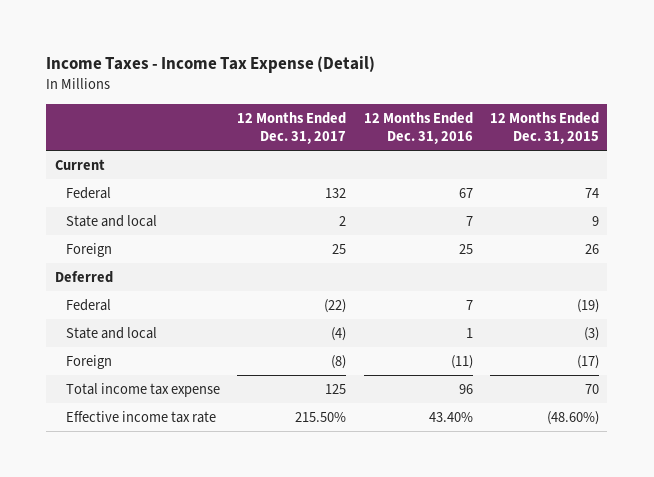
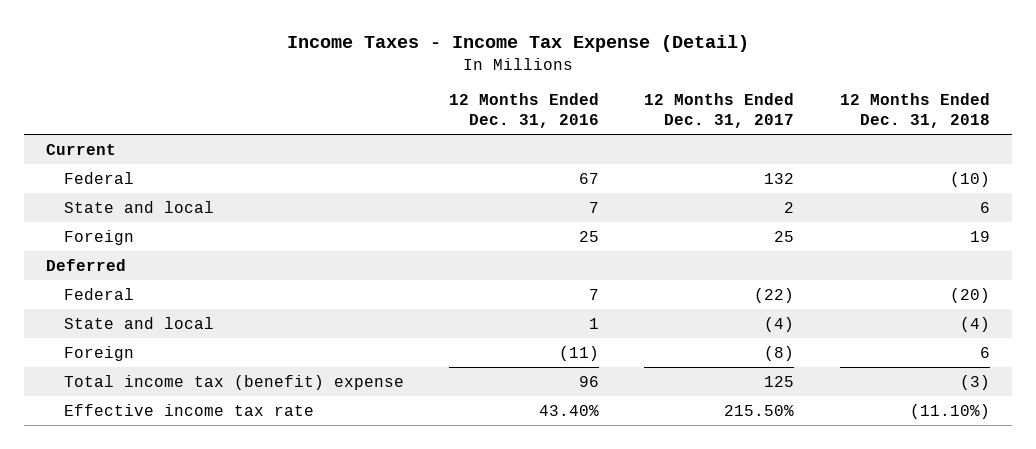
[489,111,599,145] 12 Months Ended Dec. 31, 2015 -> none
none -> [839,93,990,128] 12 Months Ended Dec. 31, 2018
[66,382,221,397] Total income tax expense -> [63,374,404,390] Total income tax (benefit) expense

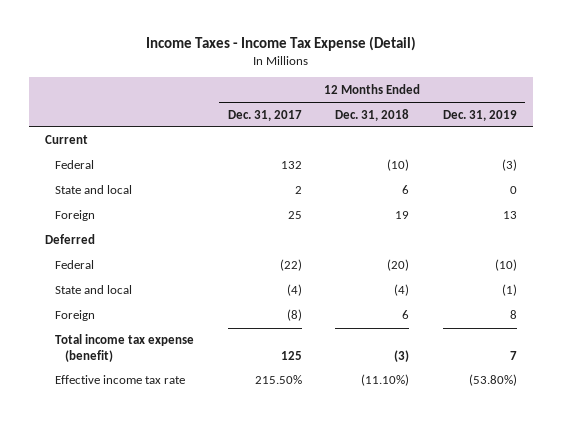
[449,93,600,128] 12 Months Ended Dec. 31, 2016 -> none
none -> [442,109,517,121] Dec. 31, 2019
[63,374,404,390] Total income tax (benefit) expense -> [55,334,195,363] Total income tax expense (benefit)

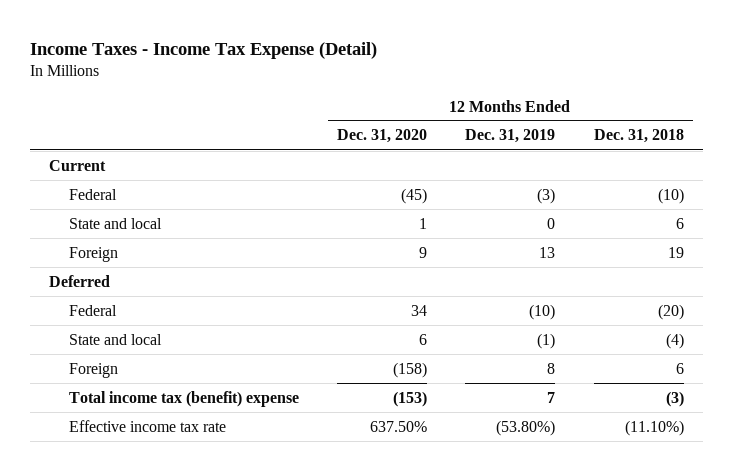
[227,109,302,121] Dec. 31, 2017 -> none
none -> [337,129,428,144] Dec. 31, 2020
[55,334,195,363] Total income tax expense (benefit) -> [68,390,299,407] Total income tax (benefit) expense

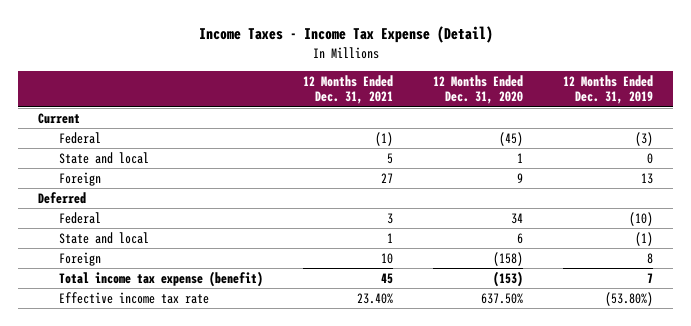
[593,129,684,144] Dec. 31, 2018 -> none
none -> [302,74,393,105] 12 Months Ended Dec. 31, 2021
[68,390,299,407] Total income tax (benefit) expense -> [58,270,263,287] Total income tax expense (benefit)

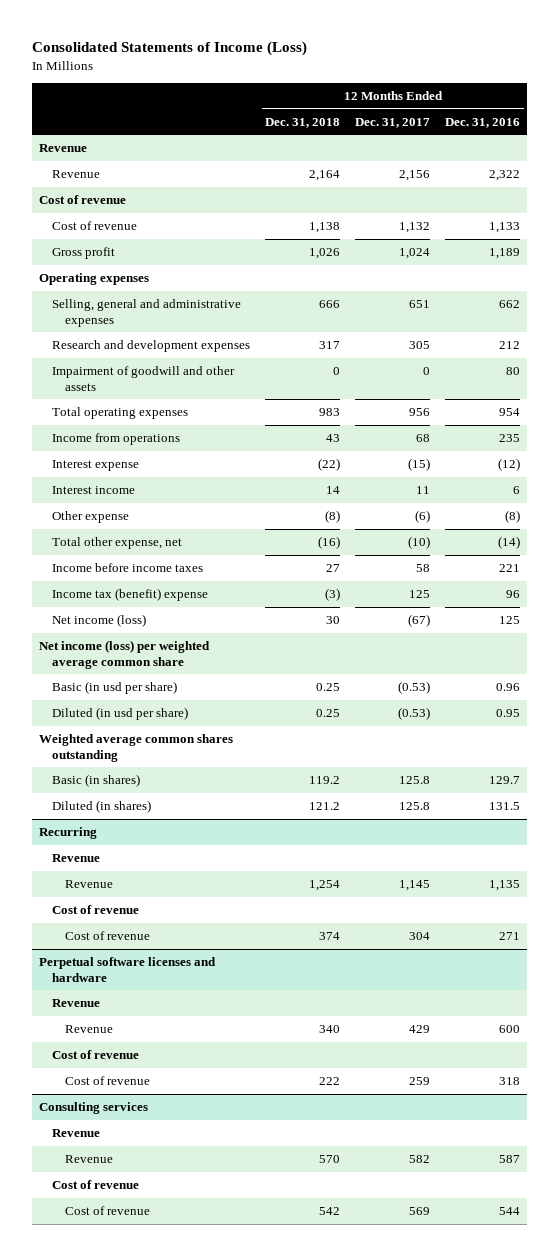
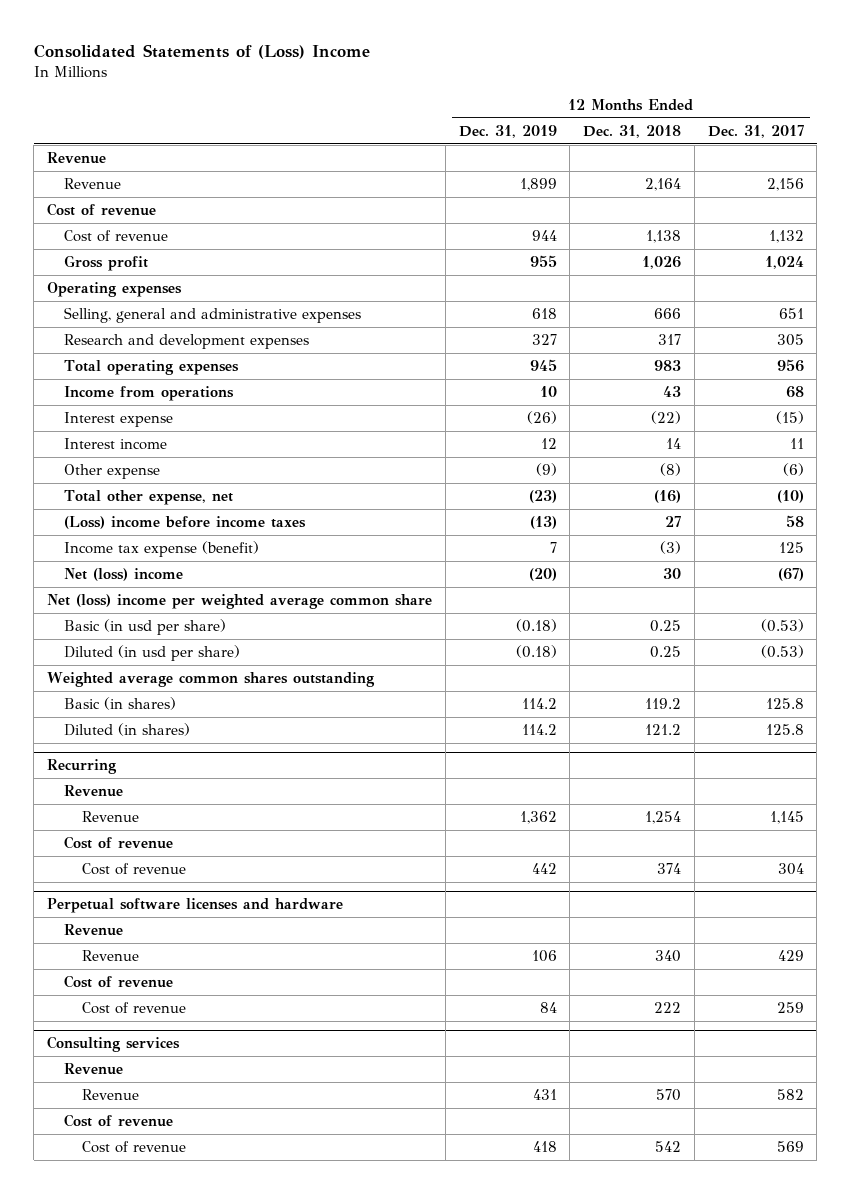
[32,41,308,57] Consolidated Statements of Income (Loss) -> [33,43,370,59] Consolidated Statements of (Loss) Income
[445,117,521,128] Dec. 31, 2016 -> none
none -> [458,124,557,138] Dec. 31, 2019
[52,366,236,391] Impairment of goodwill and other assets -> none
[52,563,204,573] Income before income taxes -> [64,516,307,530] (Loss) income before income taxes
[52,588,209,602] Income tax (benefit) expense -> [64,541,260,558] Income tax expense (benefit)
[52,614,147,628] Net income (loss) -> [64,568,184,582] Net (loss) income
[39,640,211,669] Net income (loss) per weighted average common share -> [47,594,433,610] Net (loss) income per weighted average common share

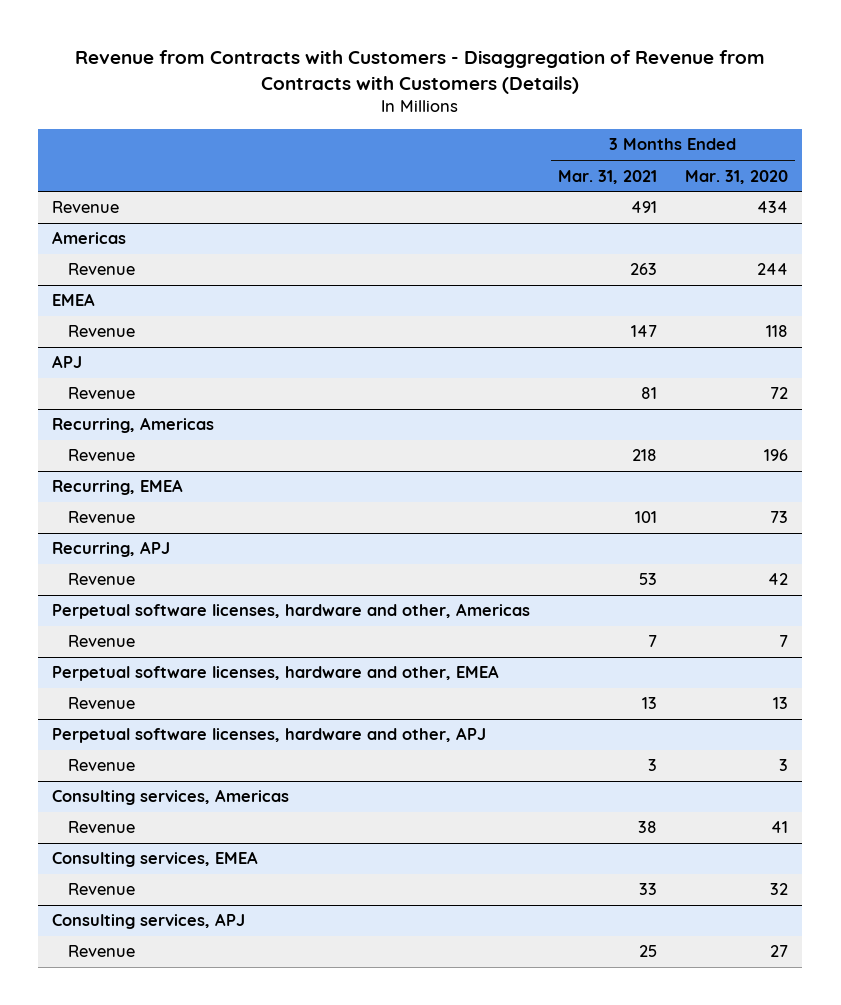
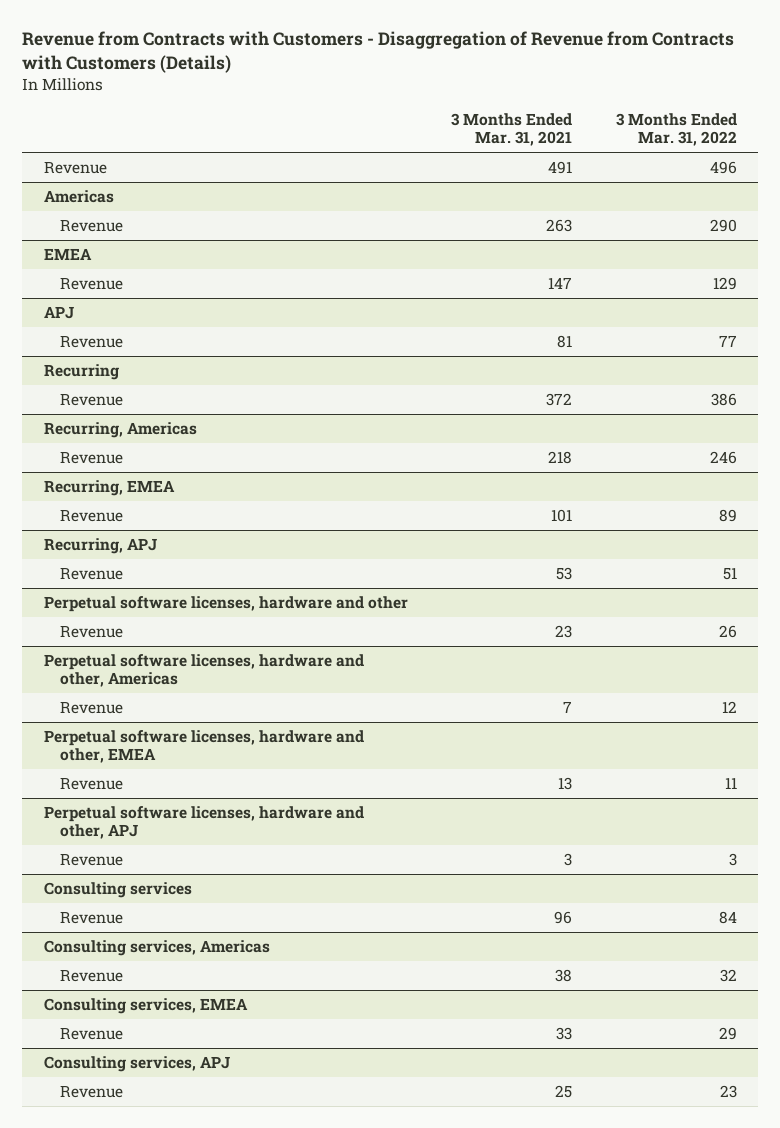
[685,169,789,184] Mar. 31, 2020 -> none
none -> [615,113,737,147] 3 Months Ended Mar. 31, 2022
none -> [43,363,119,380] Recurring
none -> [59,393,123,406] Revenue
none -> [43,595,408,612] Perpetual software licenses, hardware and other
none -> [59,625,123,638] Revenue
none -> [43,881,192,898] Consulting services
none -> [59,911,123,924] Revenue

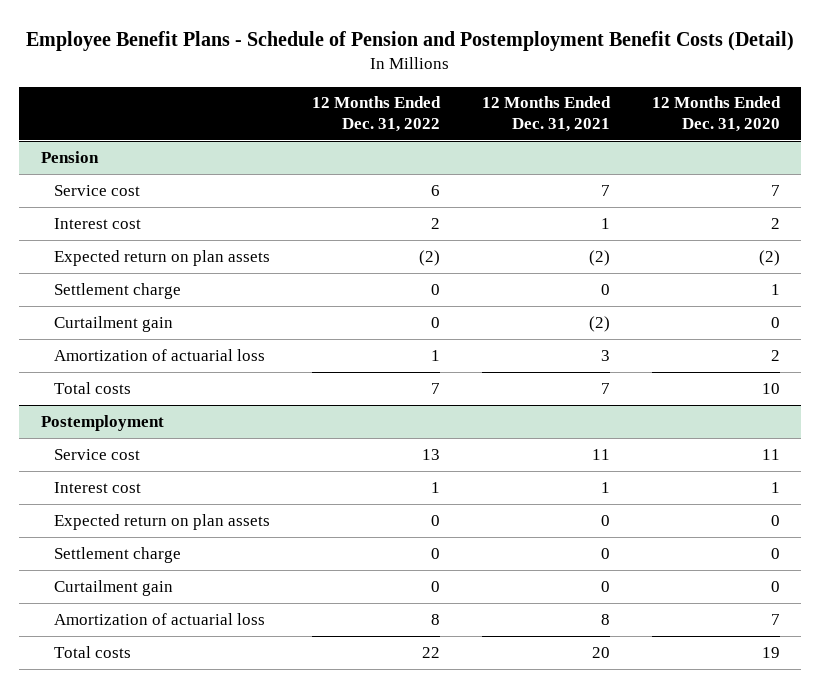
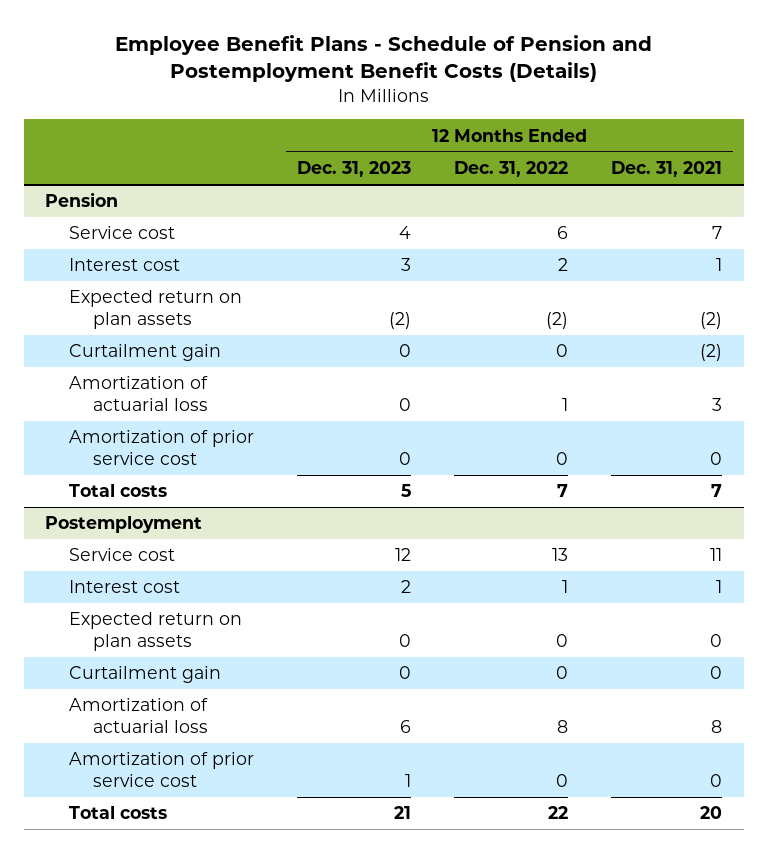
[26,31,795,52] Employee Benefit Plans - Schedule of Pension and Postemployment Benefit Costs (Detail) -> [114,34,652,83] Employee Benefit Plans - Schedule of Pension and Postemployment Benefit Costs (Details)
[652,96,782,132] 12 Months Ended Dec. 31, 2020 -> none
none -> [297,161,412,178] Dec. 31, 2023
[53,282,181,299] Settlement charge -> none
none -> [68,430,254,466] Amortization of prior service cost
[53,546,181,563] Settlement charge -> none
none -> [68,752,254,788] Amortization of prior service cost

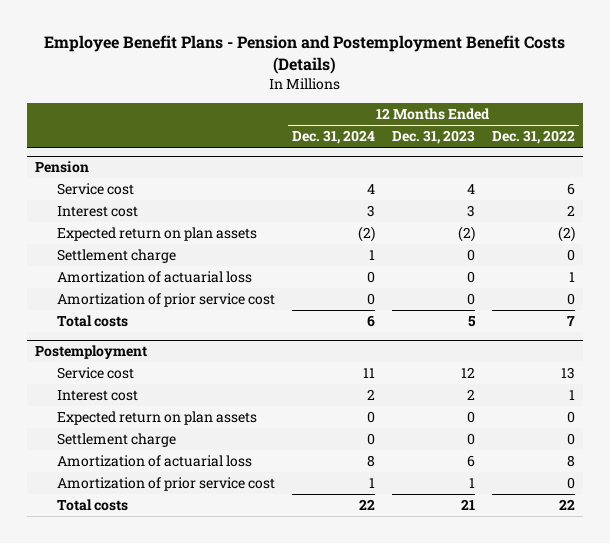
[114,34,652,83] Employee Benefit Plans - Schedule of Pension and Postemployment Benefit Costs (Details) -> [43,35,565,75] Employee Benefit Plans - Pension and Postemployment Benefit Costs (Details)
[611,161,723,178] Dec. 31, 2021 -> none
none -> [291,130,375,145] Dec. 31, 2024
[68,344,221,362] Curtailment gain -> none
none -> [57,249,177,264] Settlement charge
[68,666,221,684] Curtailment gain -> none
none -> [57,433,177,448] Settlement charge

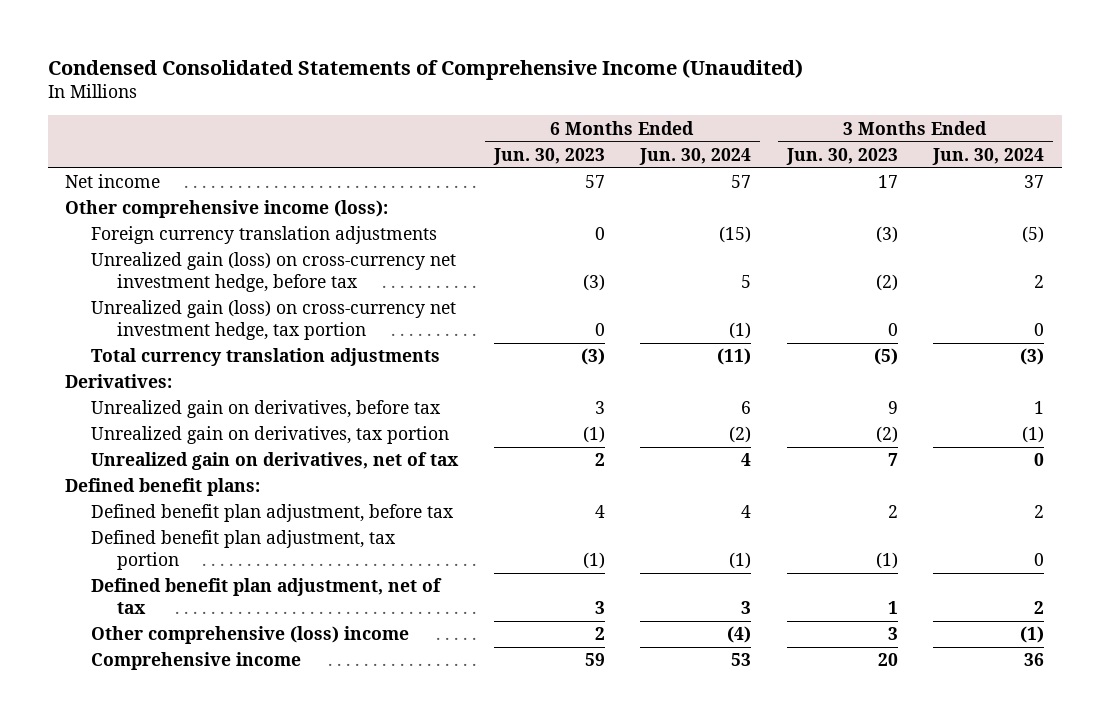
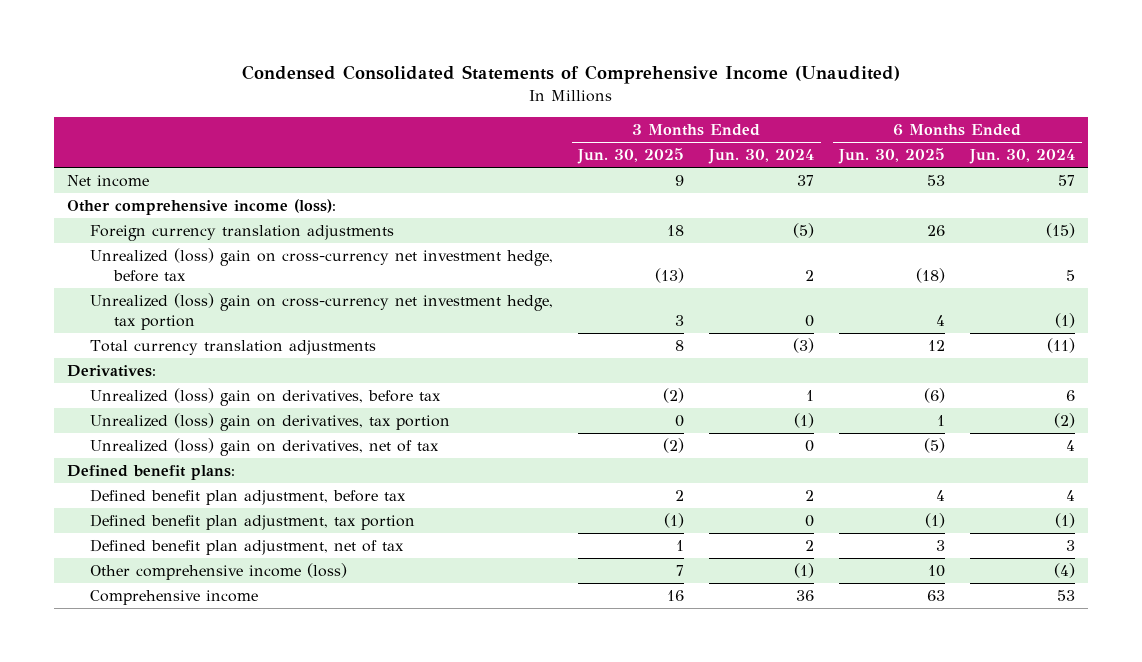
[492,148,605,166] Jun. 30, 2023 -> none
[785,148,898,166] Jun. 30, 2023 -> none
none -> [577,148,685,165] Jun. 30, 2025
none -> [838,148,946,165] Jun. 30, 2025
[91,252,457,293] Unrealized gain (loss) on cross-currency net investment hedge, before tax -> [90,248,554,283] Unrealized (loss) gain on cross-currency net investment hedge, before tax
[91,300,457,341] Unrealized gain (loss) on cross-currency net investment hedge, tax portion -> [90,293,554,331] Unrealized (loss) gain on cross-currency net investment hedge, tax portion
[91,400,442,419] Unrealized gain on derivatives, before tax -> [90,388,442,407] Unrealized (loss) gain on derivatives, before tax
[91,426,450,445] Unrealized gain on derivatives, tax portion -> [90,413,451,432] Unrealized (loss) gain on derivatives, tax portion
[91,452,460,471] Unrealized gain on derivatives, net of tax -> [90,438,440,457] Unrealized (loss) gain on derivatives, net of tax
[91,626,410,645] Other comprehensive (loss) income -> [90,563,348,581] Other comprehensive income (loss)

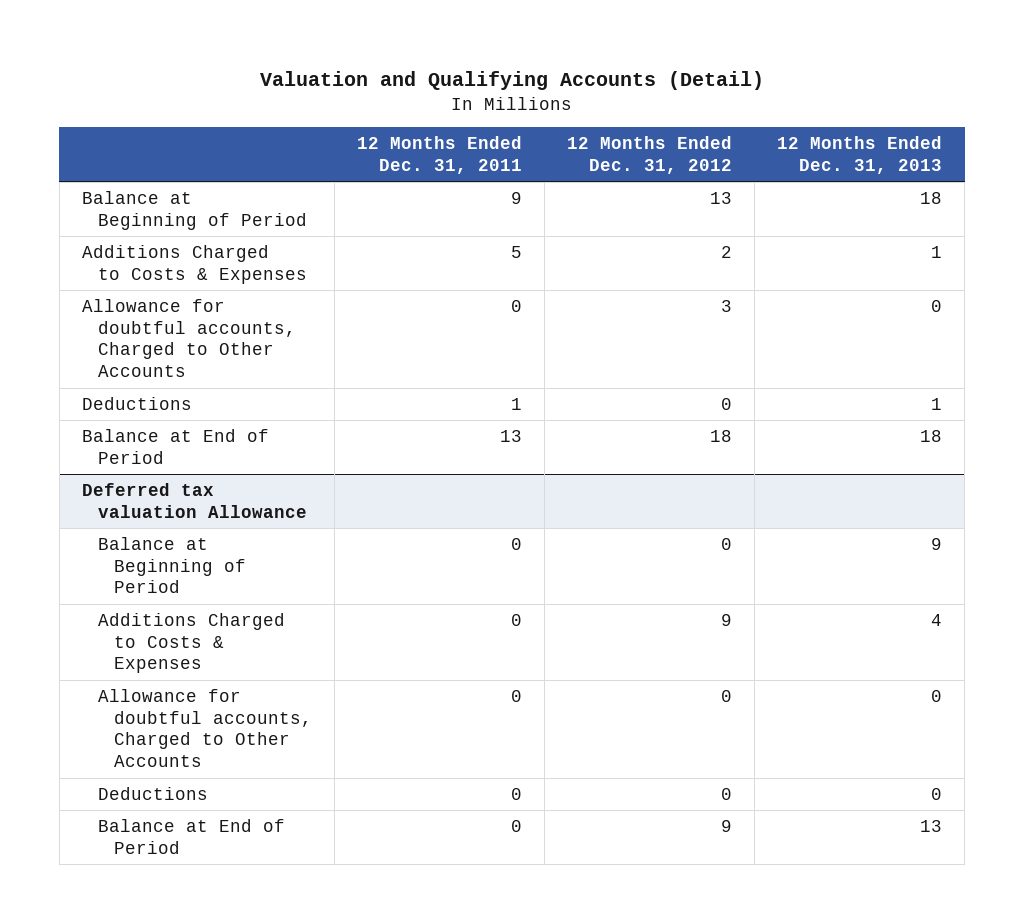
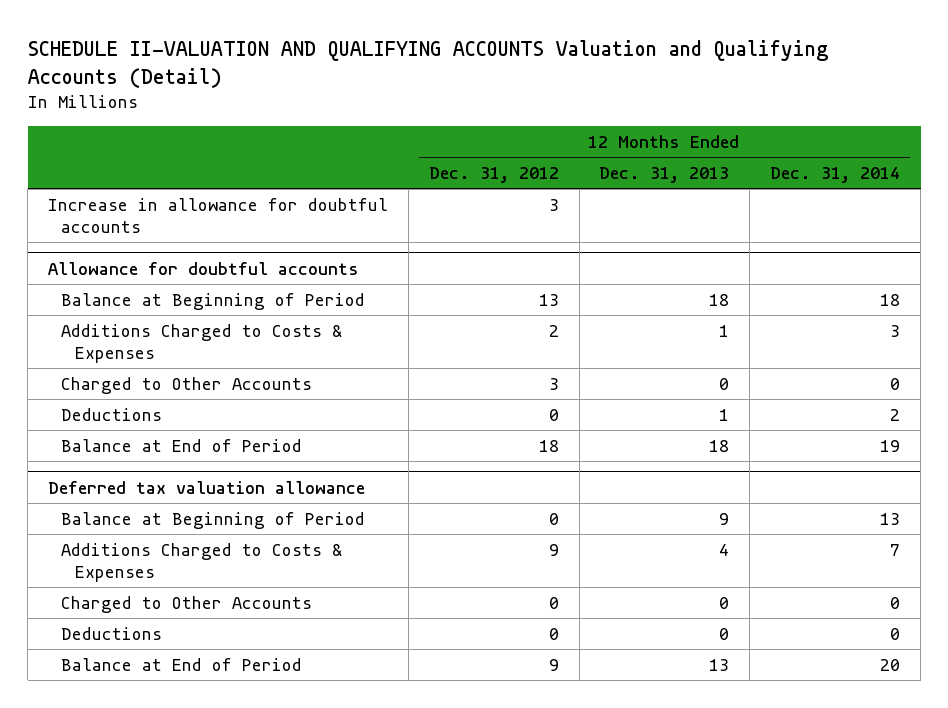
[260,71,765,91] Valuation and Qualifying Accounts (Detail) -> [27,39,828,88] SCHEDULE II-VALUATION AND QUALIFYING ACCOUNTS Valuation and Qualifying Accounts (Detail)
[356,135,522,174] 12 Months Ended Dec. 31, 2011 -> none
none -> [770,166,901,183] Dec. 31, 2014
none -> [47,197,388,233] Increase in allowance for doubtful accounts
none -> [47,261,359,275] Allowance for doubtful accounts
[81,298,296,378] Allowance for doubtful accounts, Charged to Other Accounts -> [61,376,313,394] Charged to Other Accounts
[81,482,307,518] Deferred tax valuation Allowance -> [47,480,365,494] Deferred tax valuation allowance
[97,688,312,768] Allowance for doubtful accounts, Charged to Other Accounts -> [61,595,313,613] Charged to Other Accounts

